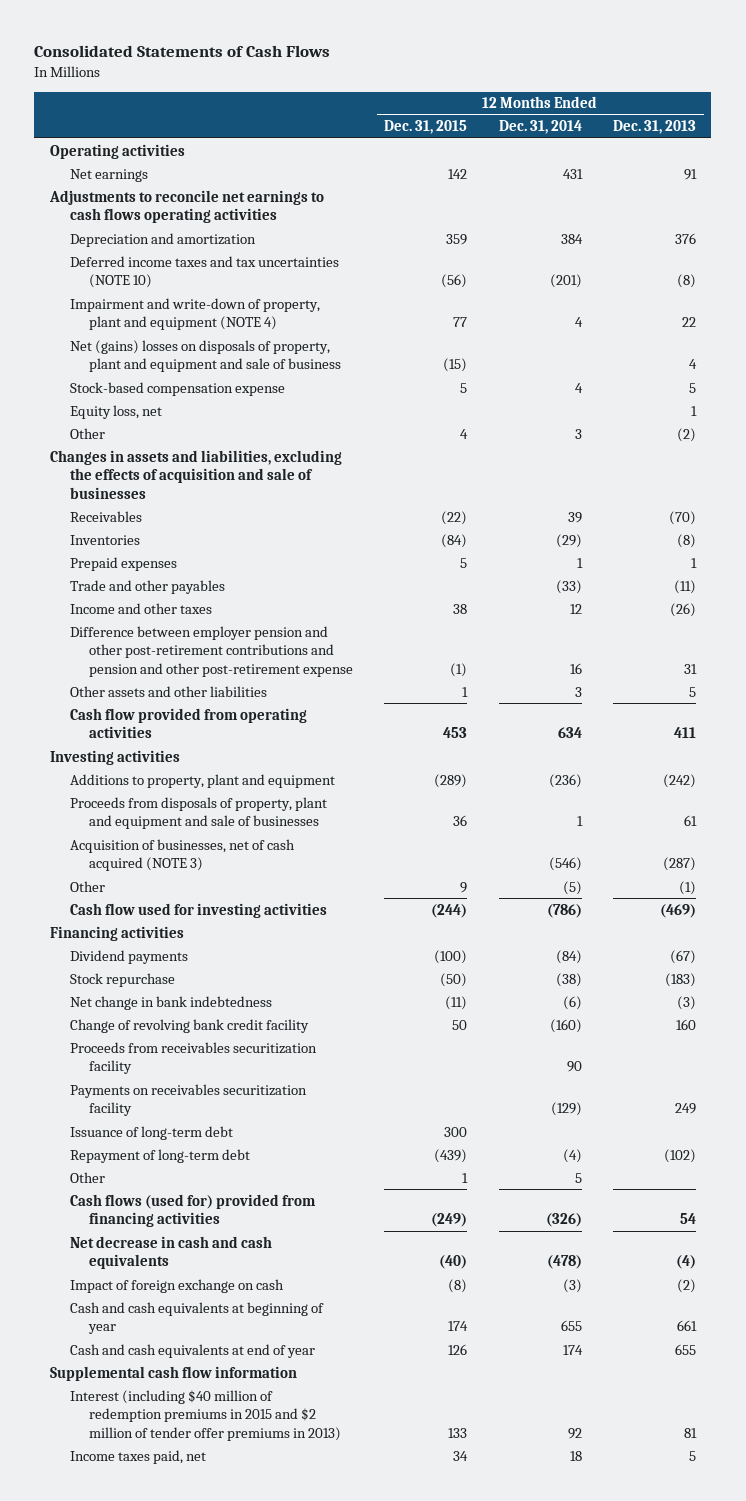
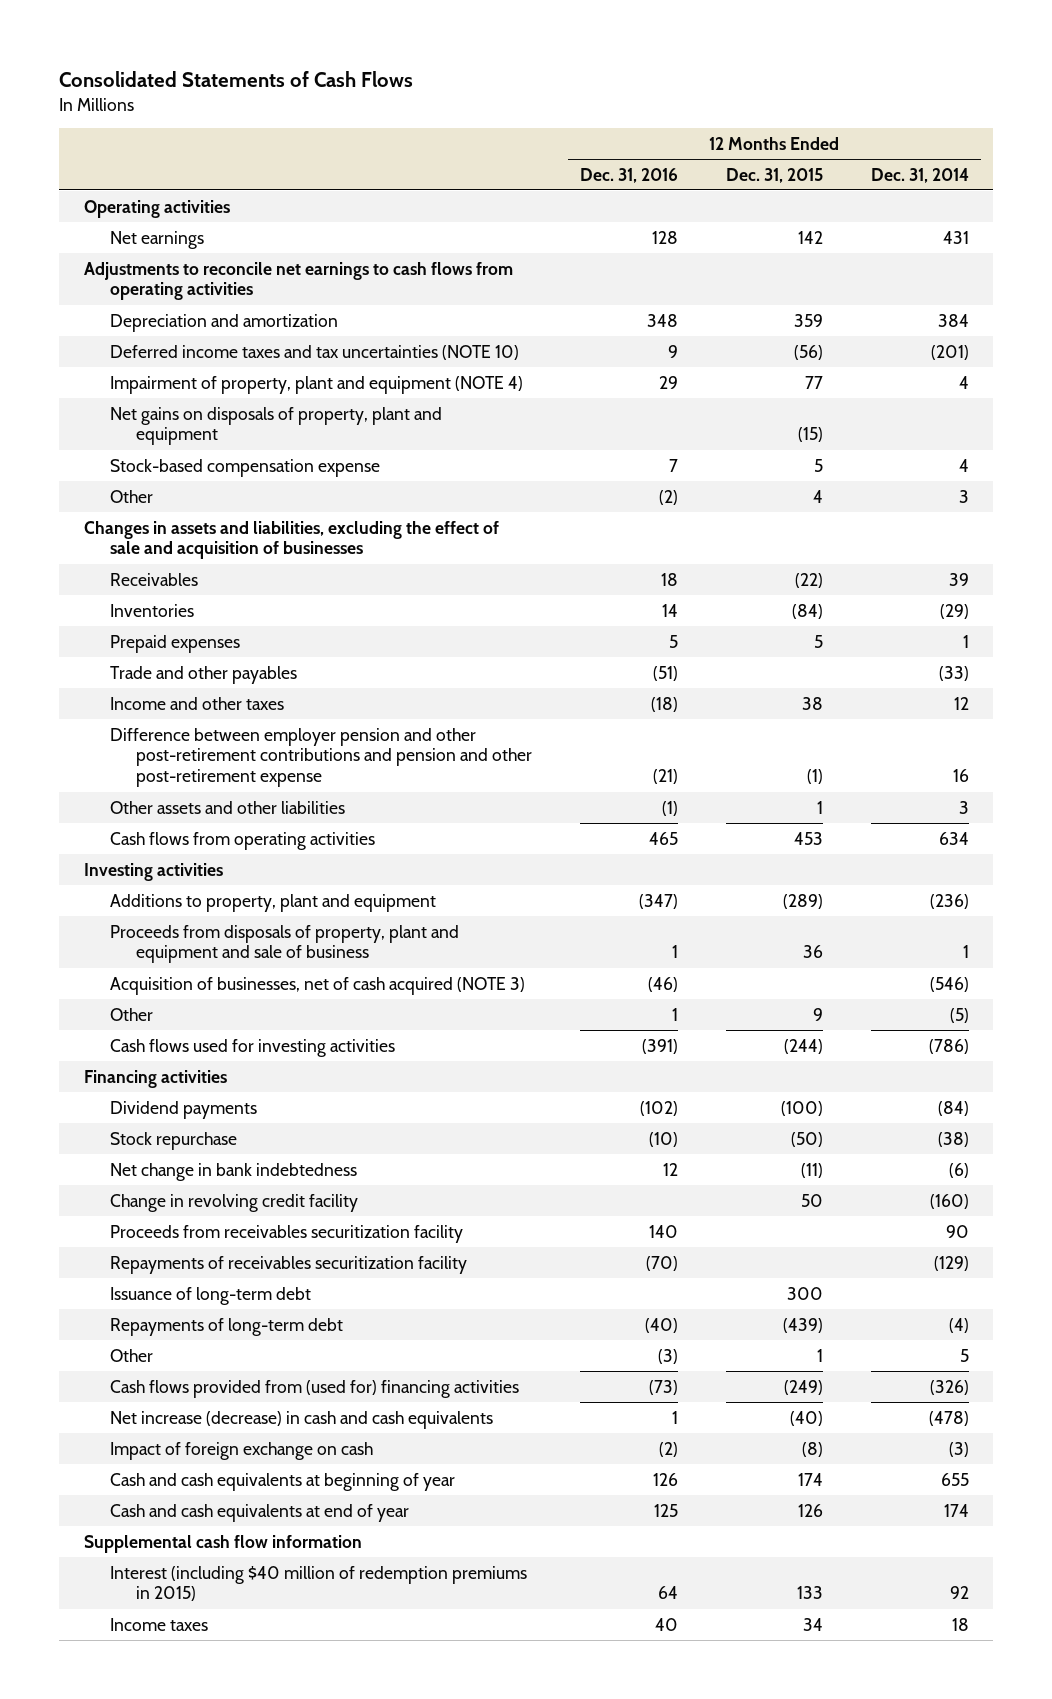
[612,120,696,135] Dec. 31, 2013 -> none
none -> [579,167,678,183] Dec. 31, 2016
[48,189,324,224] Adjustments to reconcile net earnings to cash flows operating activities -> [83,261,513,301] Adjustments to reconcile net earnings to cash flows from operating activities
[69,297,320,331] Impairment and write-down of property, plant and equipment (NOTE 4) -> [109,375,523,394] Impairment of property, plant and equipment (NOTE 4)
[69,339,342,373] Net (gains) losses on disposals of property, plant and equipment and sale of business -> [109,406,442,446] Net gains on disposals of property, plant and equipment
[69,404,162,419] Equity loss, net -> none
[49,449,342,499] Changes in assets and liabilities, excluding the effects of acquisition and sale of businesses -> [83,520,499,560] Changes in assets and liabilities, excluding the effect of sale and acquisition of businesses
[69,707,307,739] Cash flow provided from operating activities -> [109,831,375,850] Cash flows from operating activities
[69,796,327,830] Proceeds from disposals of property, plant and equipment and sale of businesses -> [109,924,459,964] Proceeds from disposals of property, plant and equipment and sale of business
[69,902,327,918] Cash flow used for investing activities -> [109,1038,395,1057] Cash flows used for investing activities
[69,1018,309,1033] Change of revolving bank credit facility -> [109,1193,358,1212] Change in revolving credit facility
[69,1083,307,1117] Payments on receivables securitization facility -> [109,1255,467,1274] Repayments of receivables securitization facility
[69,1148,250,1163] Repayment of long-term debt -> [109,1317,343,1336] Repayments of long-term debt
[69,1193,316,1228] Cash flows (used for) provided from financing activities -> [109,1379,519,1398] Cash flows provided from (used for) financing activities
[69,1235,272,1270] Net decrease in cash and cash equivalents -> [109,1410,493,1429] Net increase (decrease) in cash and cash equivalents
[69,1389,342,1441] Interest (including $40 million of redemption premiums in 2015 and $2 million of tender offer premiums in 2013) -> [109,1565,527,1602] Interest (including $40 million of redemption premiums in 2015)
[69,1449,206,1464] Income taxes paid, net -> [109,1617,208,1631] Income taxes

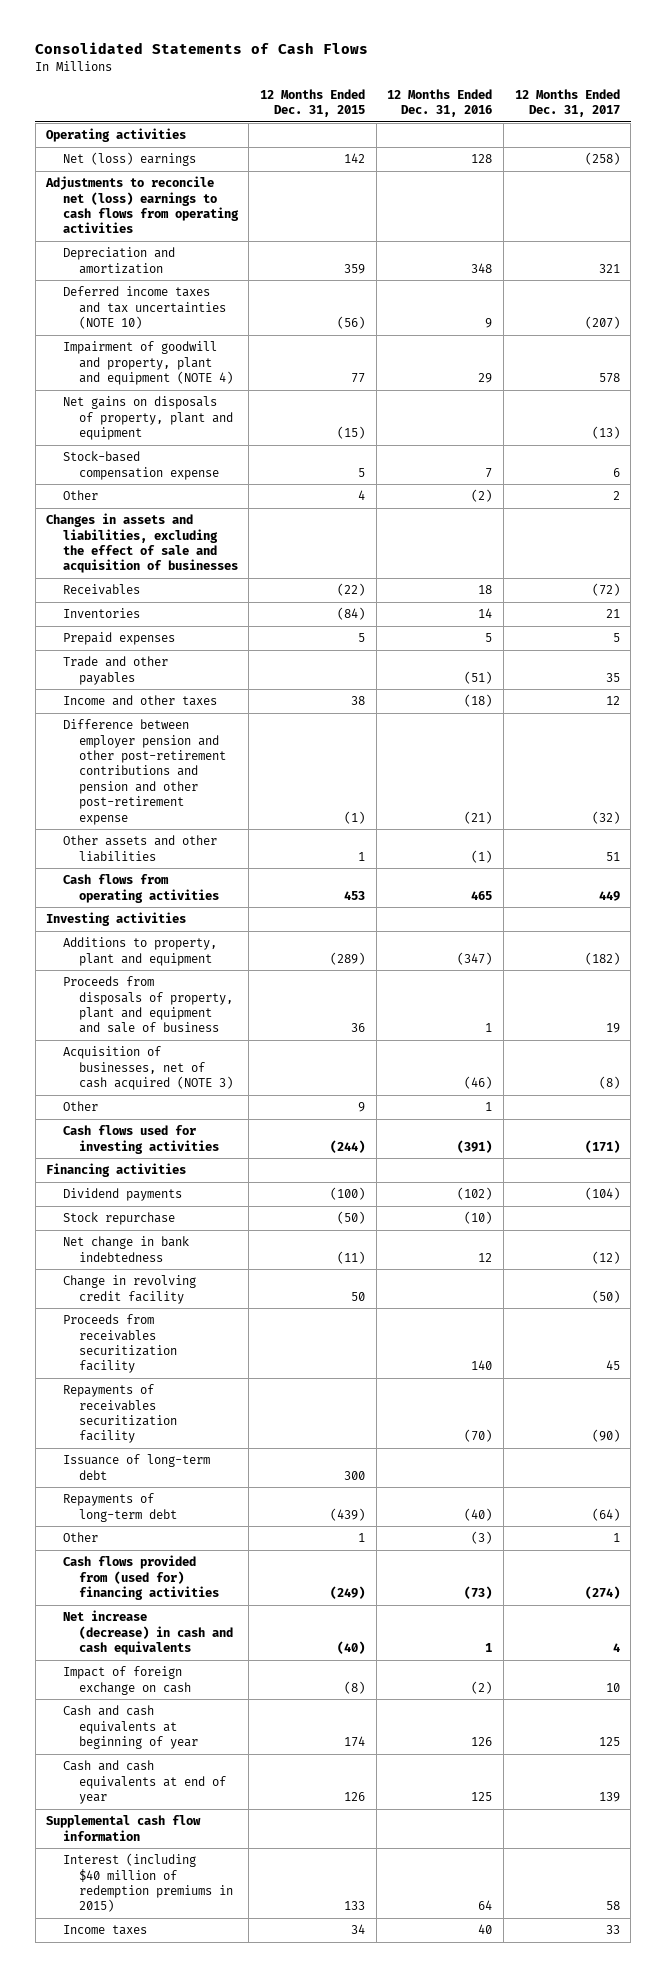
[870,167,969,183] Dec. 31, 2014 -> none
none -> [514,88,620,118] 12 Months Ended Dec. 31, 2017
[109,230,204,249] Net earnings -> [62,152,196,167] Net (loss) earnings
[83,261,513,301] Adjustments to reconcile net earnings to cash flows from operating activities -> [45,176,239,234] Adjustments to reconcile net (loss) earnings to cash flows from operating activities
[109,375,523,394] Impairment of property, plant and equipment (NOTE 4) -> [62,341,234,385] Impairment of goodwill and property, plant and equipment (NOTE 4)

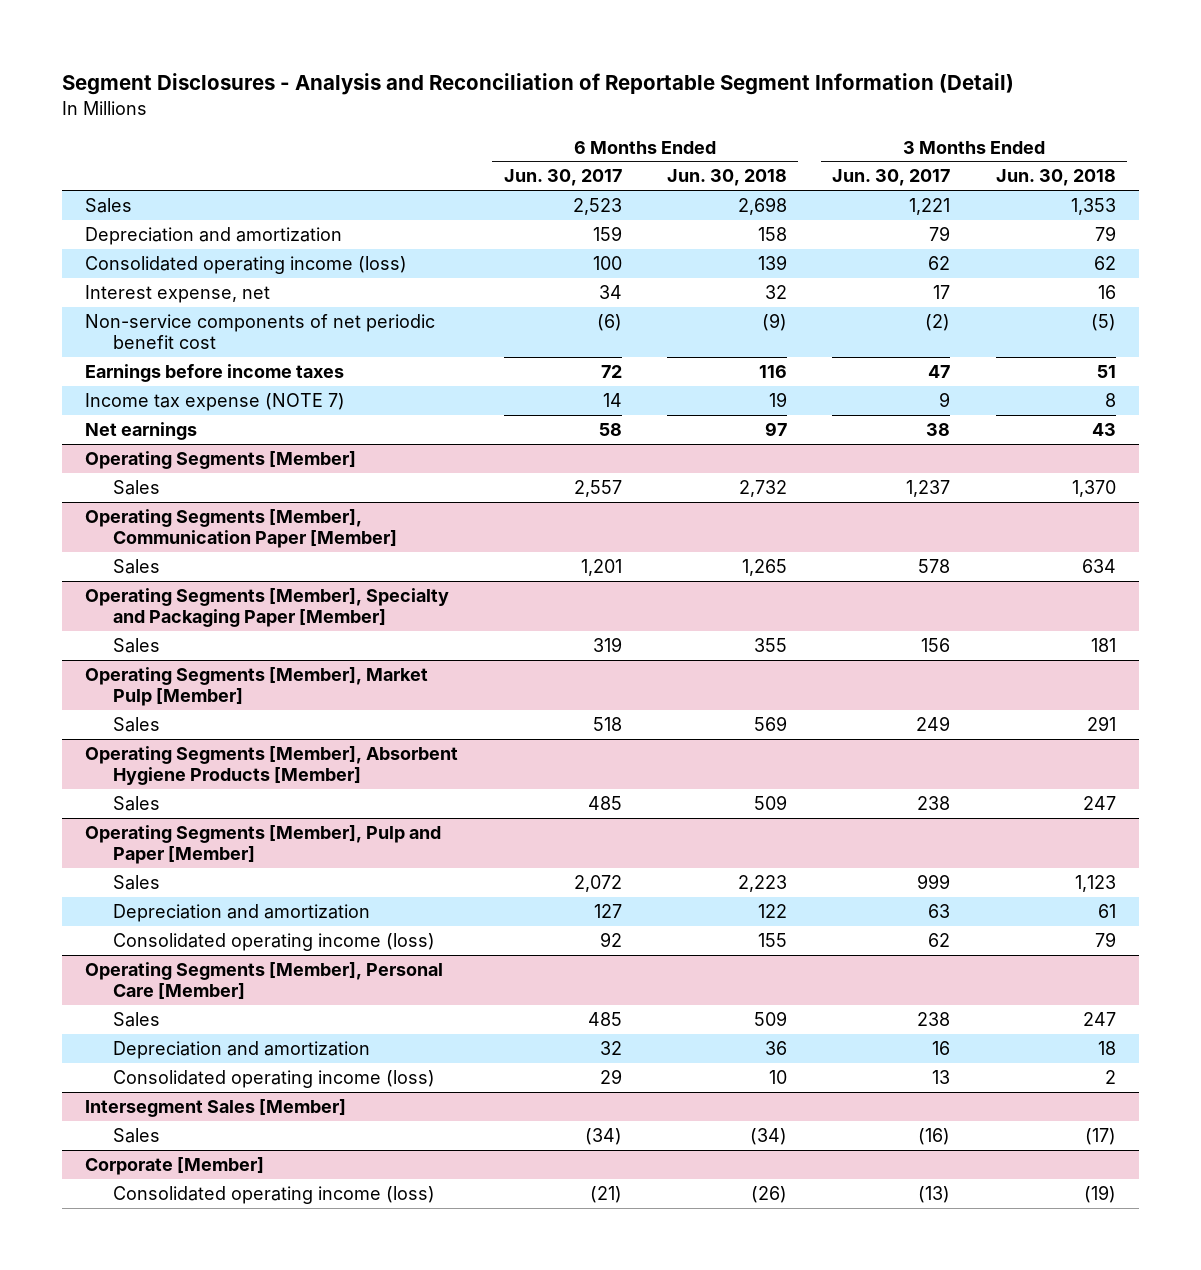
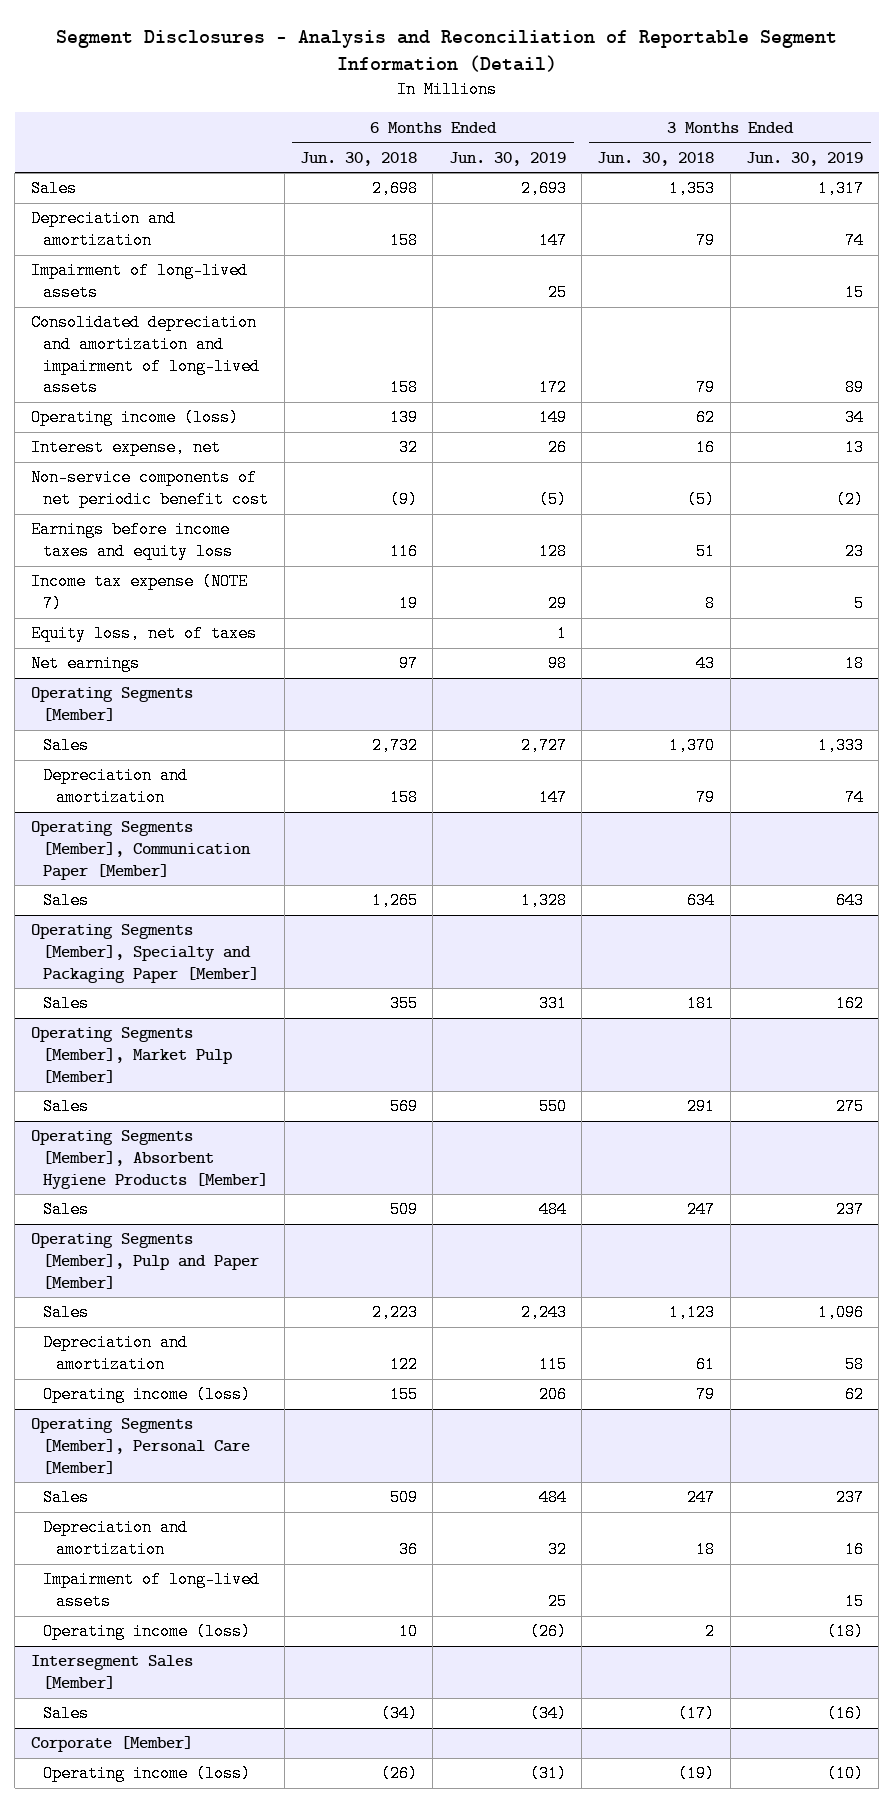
[503,169,622,187] Jun. 30, 2017 -> none
[832,169,951,187] Jun. 30, 2017 -> none
none -> [448,151,566,166] Jun. 30, 2019
none -> [746,151,864,166] Jun. 30, 2019
none -> [30,262,248,302] Impairment of long-lived assets
none -> [30,314,261,397] Consolidated depreciation and amortization and impairment of long-lived assets
[85,255,408,274] Consolidated operating income (loss) -> [30,409,239,427] Operating income (loss)
[85,363,345,382] Earnings before income taxes -> [30,521,234,561] Earnings before income taxes and equity loss
none -> [30,625,257,643] Equity loss, net of taxes
none -> [43,767,189,807] Depreciation and amortization
[113,932,436,951] Consolidated operating income (loss) -> [43,1386,252,1404] Operating income (loss)
none -> [43,1571,261,1611] Impairment of long-lived assets
[113,1069,436,1088] Consolidated operating income (loss) -> [43,1623,252,1641] Operating income (loss)
[113,1185,436,1204] Consolidated operating income (loss) -> [43,1765,252,1783] Operating income (loss)

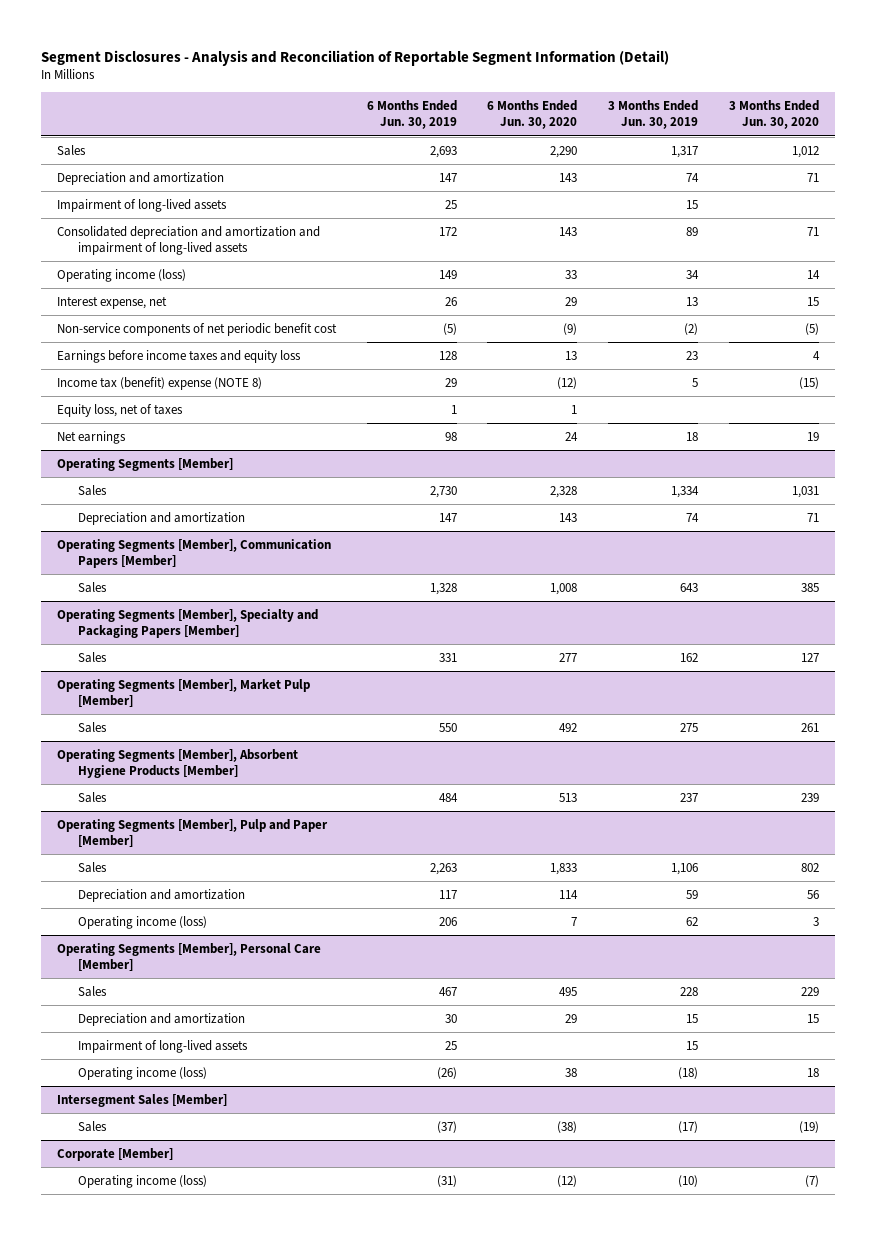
[299,151,417,166] Jun. 30, 2018 -> none
[597,151,715,166] Jun. 30, 2018 -> none
none -> [487,99,578,130] 6 Months Ended Jun. 30, 2020
none -> [729,99,820,130] 3 Months Ended Jun. 30, 2020
[30,573,248,613] Income tax expense (NOTE 7) -> [56,376,262,390] Income tax (benefit) expense (NOTE 8)
[520,737,567,755] 2,727 -> [429,485,457,498] 2,730
[818,737,865,755] 1,333 -> [671,485,700,498] 1,334
[30,821,252,880] Operating Segments [Member], Communication Paper [Member] -> [56,538,331,569] Operating Segments [Member], Communication Papers [Member]
[30,924,260,983] Operating Segments [Member], Specialty and Packaging Paper [Member] -> [56,608,318,639] Operating Segments [Member], Specialty and Packaging Papers [Member]
[520,1304,567,1322] 2,243 -> [429,862,457,875] 2,263
[818,1304,865,1322] 1,096 -> [671,862,699,875] 1,106
[538,1356,567,1374] 115 -> [438,889,457,899] 117
[845,1356,865,1374] 58 -> [686,889,699,899] 59
[538,1489,567,1507] 484 -> [438,986,457,996] 467
[836,1489,865,1507] 237 -> [680,986,699,996] 228
[547,1541,567,1559] 32 -> [444,1013,457,1023] 30
[845,1541,865,1559] 16 -> [686,1013,699,1023] 15
[529,1705,567,1723] (34) -> [436,1120,457,1133] (37)
[827,1705,865,1723] (16) -> [678,1120,699,1133] (17)

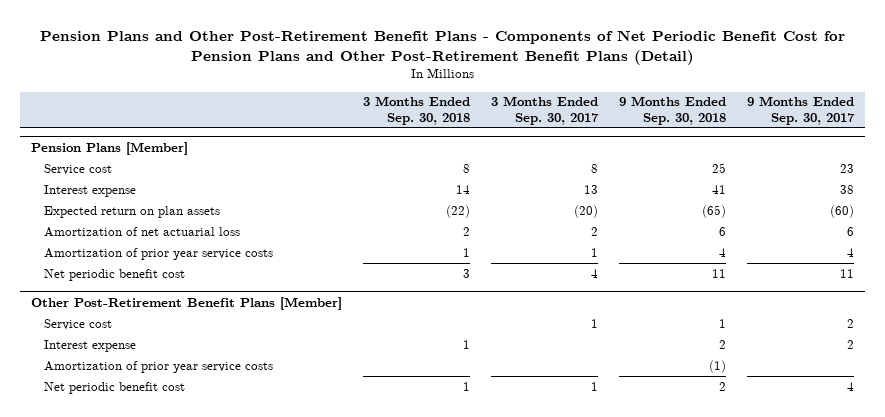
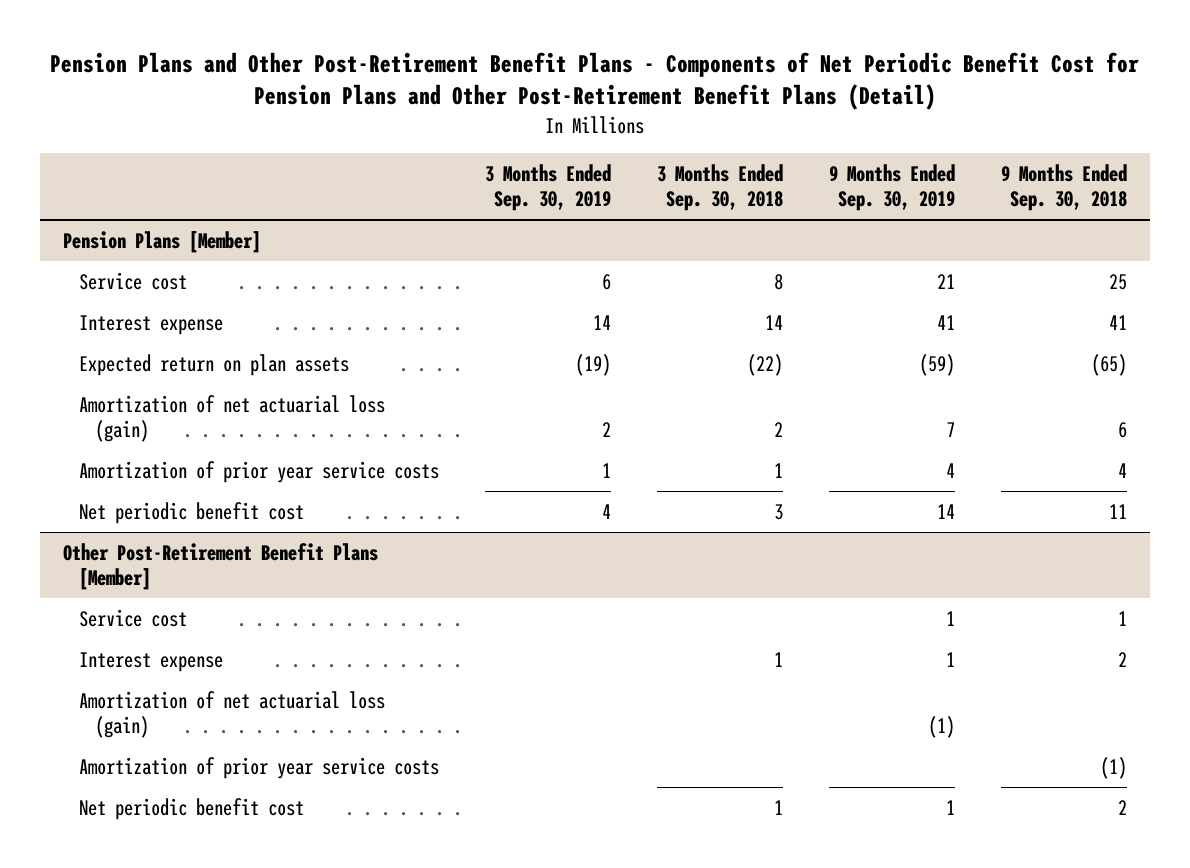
[491,96,600,126] 3 Months Ended Sep. 30, 2017 -> none
[747,96,856,126] 9 Months Ended Sep. 30, 2017 -> none
none -> [484,164,611,212] 3 Months Ended Sep. 30, 2019
none -> [828,164,955,212] 9 Months Ended Sep. 30, 2019
[43,226,240,237] Amortization of net actuarial loss -> [78,394,385,442] Amortization of net actuarial loss (gain)
none -> [78,690,385,738] Amortization of net actuarial loss (gain)

